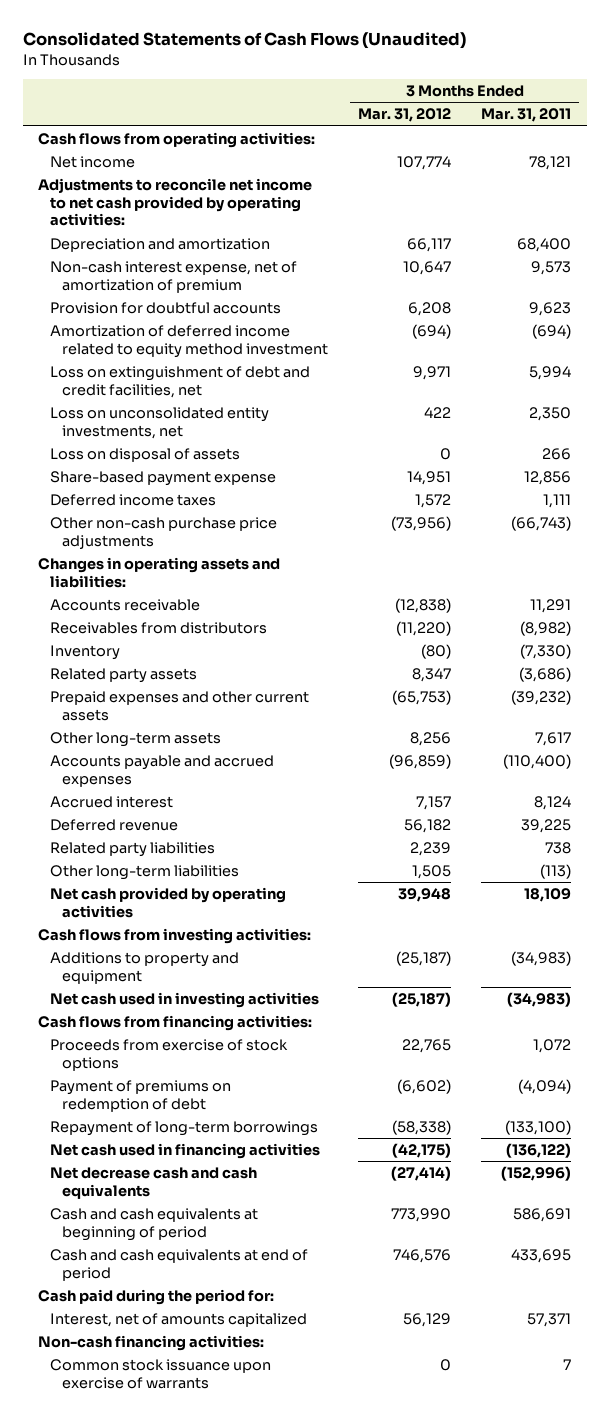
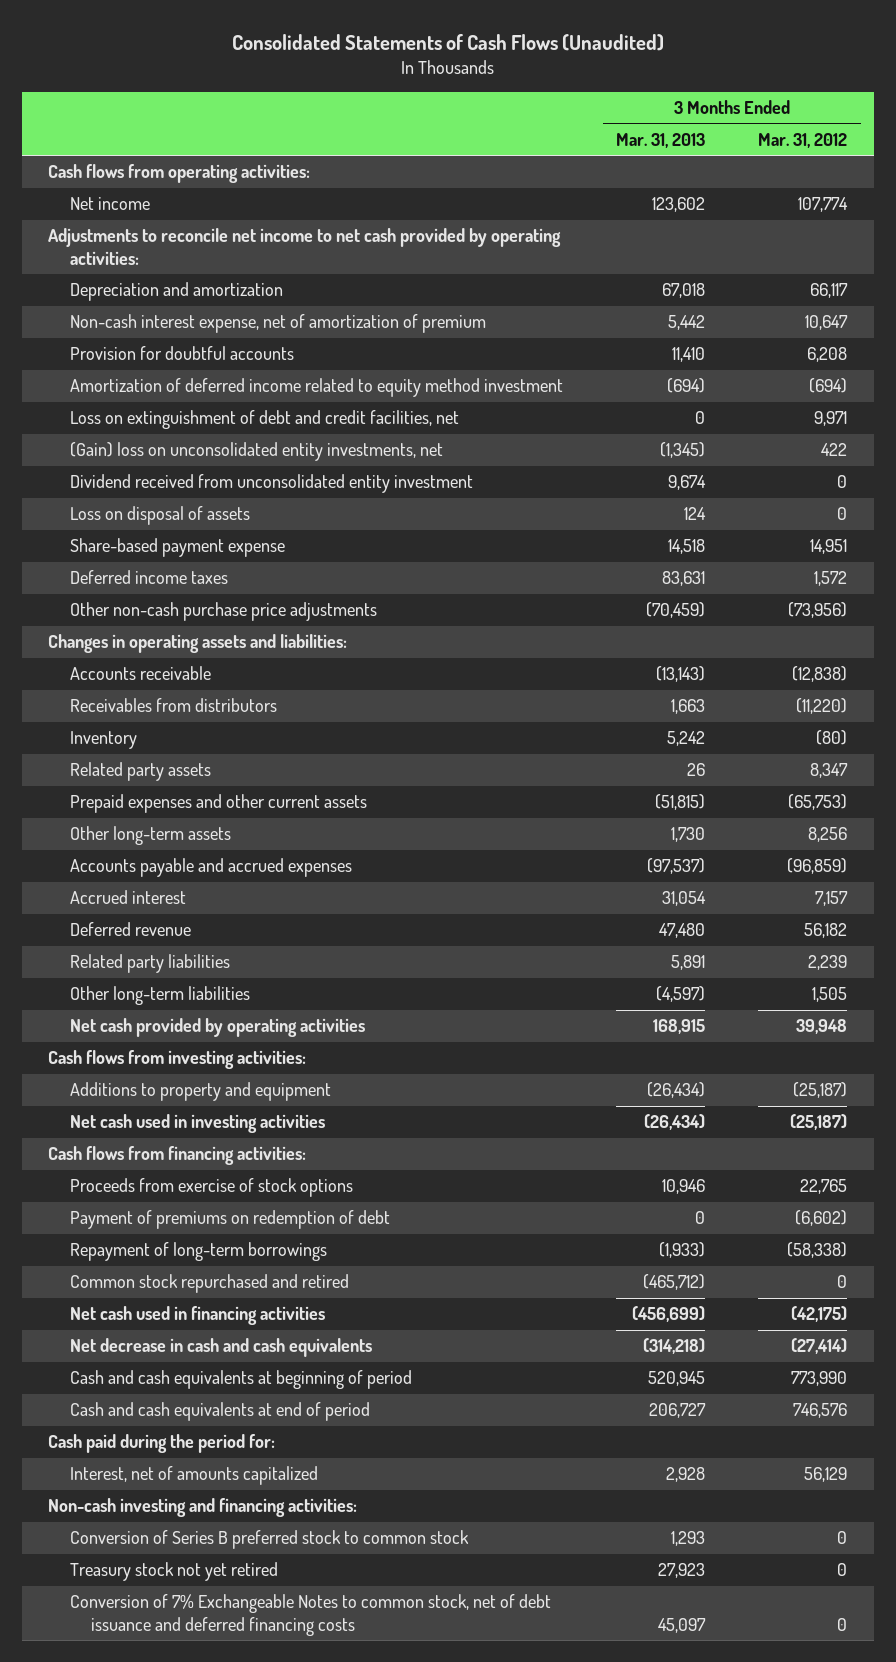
[481,108,572,123] Mar. 31, 2011 -> none
none -> [615,132,705,148] Mar. 31, 2013
[49,406,269,439] Loss on unconsolidated entity investments, net -> [69,442,443,462] (Gain) loss on unconsolidated entity investments, net
none -> [69,474,473,494] Dividend received from unconsolidated entity investment
none -> [69,1274,349,1294] Common stock repurchased and retired
[49,1166,257,1199] Net decrease cash and cash equivalents -> [69,1338,372,1358] Net decrease in cash and cash equivalents
[49,1358,271,1389] Common stock issuance upon exercise of warrants -> none
[38,1334,265,1351] Non-cash financing activities: -> [48,1498,358,1518] Non-cash investing and financing activities:
none -> [69,1530,469,1550] Conversion of Series B preferred stock to common stock
none -> [69,1562,278,1582] Treasury stock not yet retired
none -> [69,1594,551,1636] Conversion of 7% Exchangeable Notes to common stock, net of debt issuance and deferred financing costs

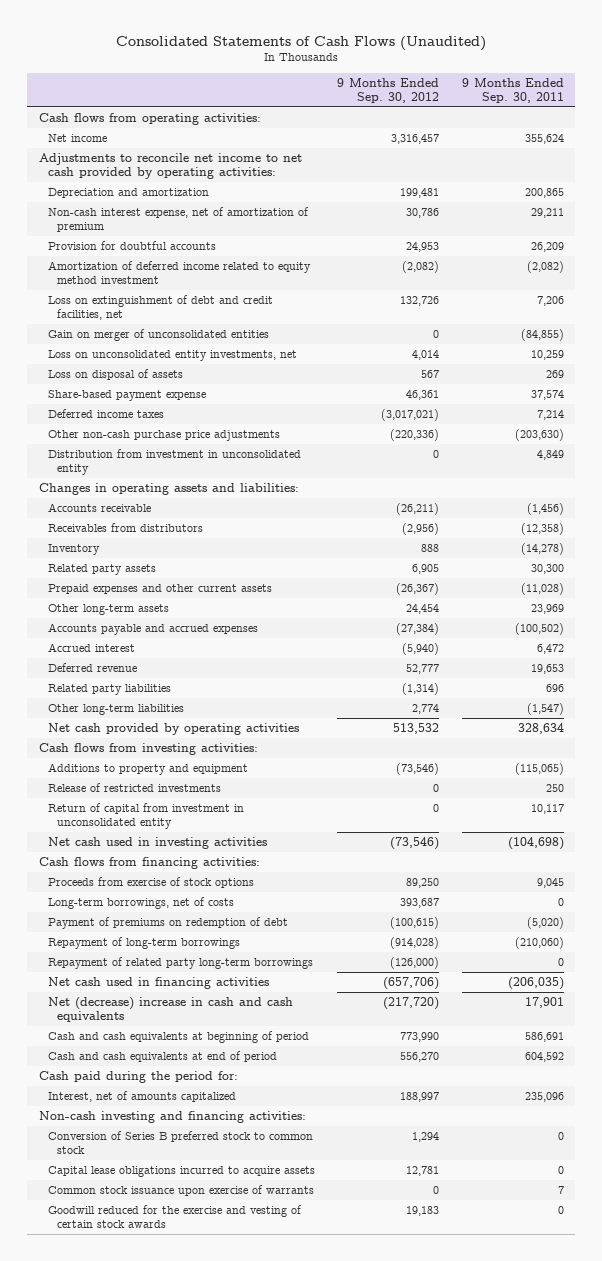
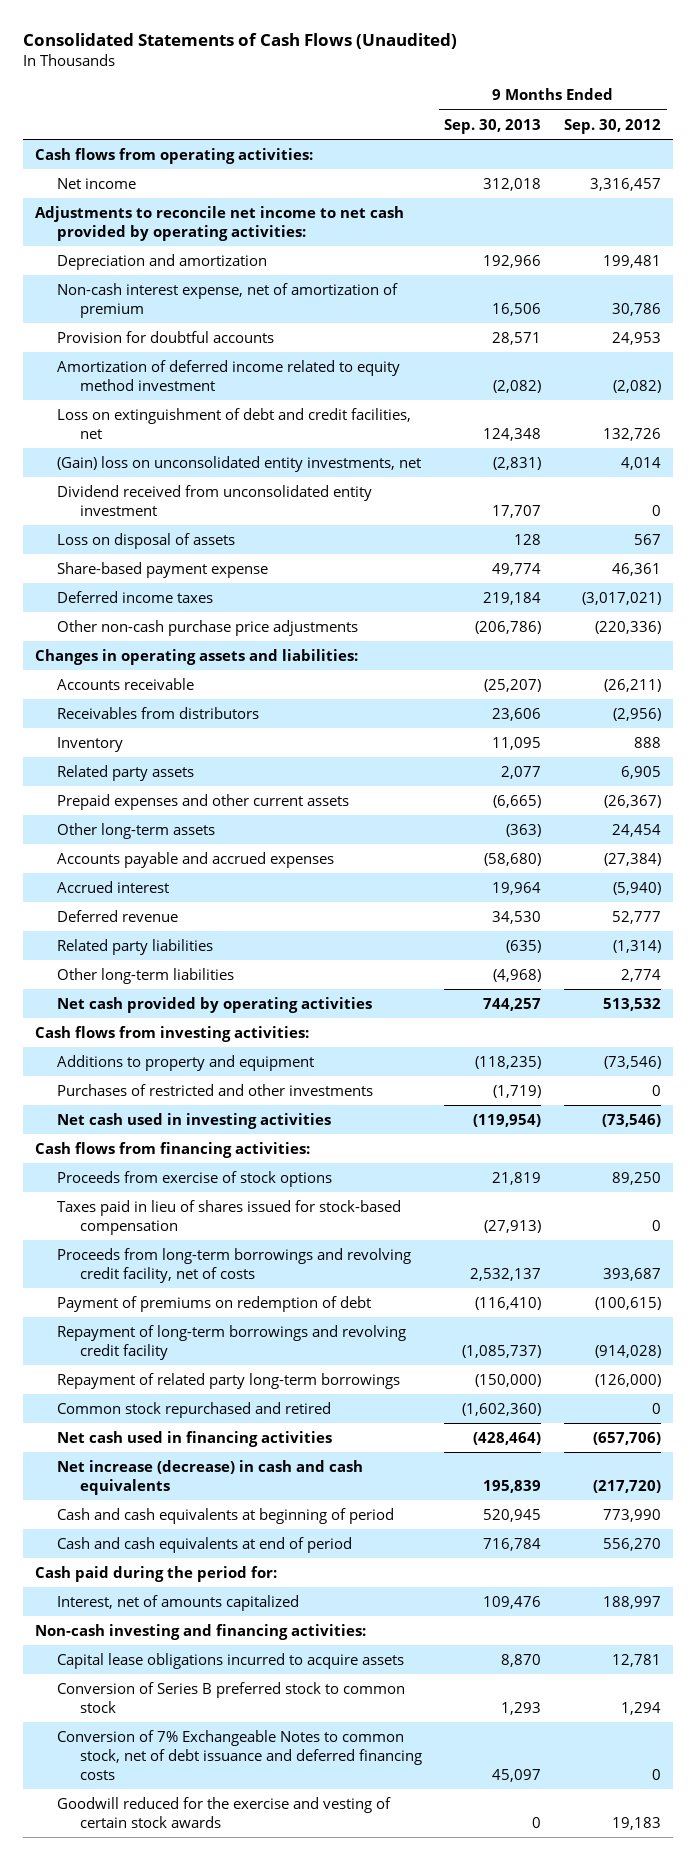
[461,77,564,103] 9 Months Ended Sep. 30, 2011 -> none
none -> [444,118,542,134] Sep. 30, 2013
[47,329,269,342] Gain on merger of unconsolidated entities -> none
[47,350,297,362] Loss on unconsolidated entity investments, net -> [57,455,422,472] (Gain) loss on unconsolidated entity investments, net
none -> [57,484,373,516] Dividend received from unconsolidated entity investment
[47,449,301,475] Distribution from investment in unconsolidated entity -> none
[47,783,221,793] Release of restricted investments -> none
[47,803,244,829] Return of capital from investment in unconsolidated entity -> none
none -> [57,1083,374,1096] Purchases of restricted and other investments
none -> [57,1199,402,1235] Taxes paid in lieu of shares issued for stock-based compensation
[47,897,234,910] Long-term borrowings, net of costs -> [57,1247,412,1283] Proceeds from long-term borrowings and revolving credit facility, net of costs
[47,937,240,950] Repayment of long-term borrowings -> [57,1324,407,1360] Repayment of long-term borrowings and revolving credit facility
none -> [57,1401,332,1418] Common stock repurchased and retired
[47,997,293,1022] Net (decrease) increase in cash and cash equivalents -> [57,1459,364,1495] Net increase (decrease) in cash and cash equivalents
[47,1185,314,1197] Common stock issuance upon exercise of warrants -> none
[47,1131,313,1154] Conversion of Series B preferred stock to common stock -> [57,1681,406,1713] Conversion of Series B preferred stock to common stock
none -> [57,1729,422,1780] Conversion of 7% Exchangeable Notes to common stock, net of debt issuance and deferred financing costs

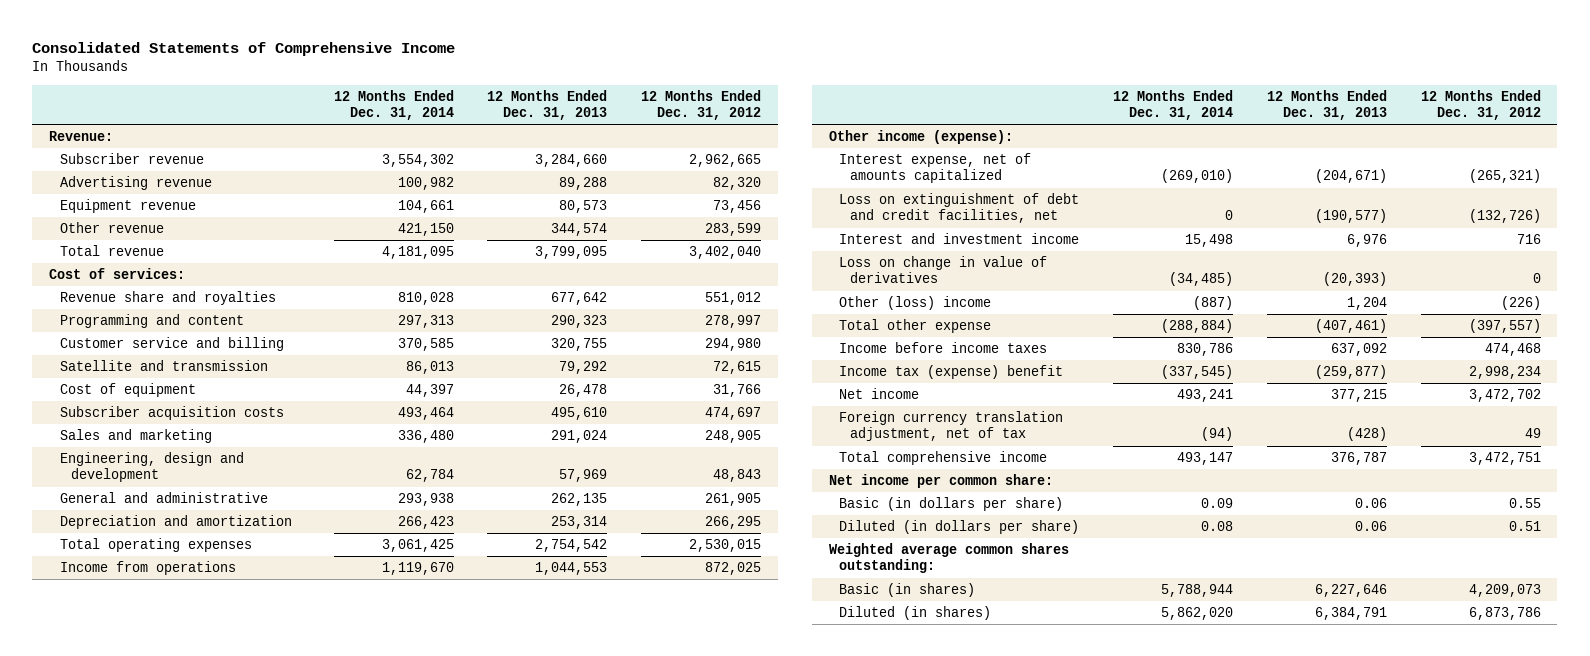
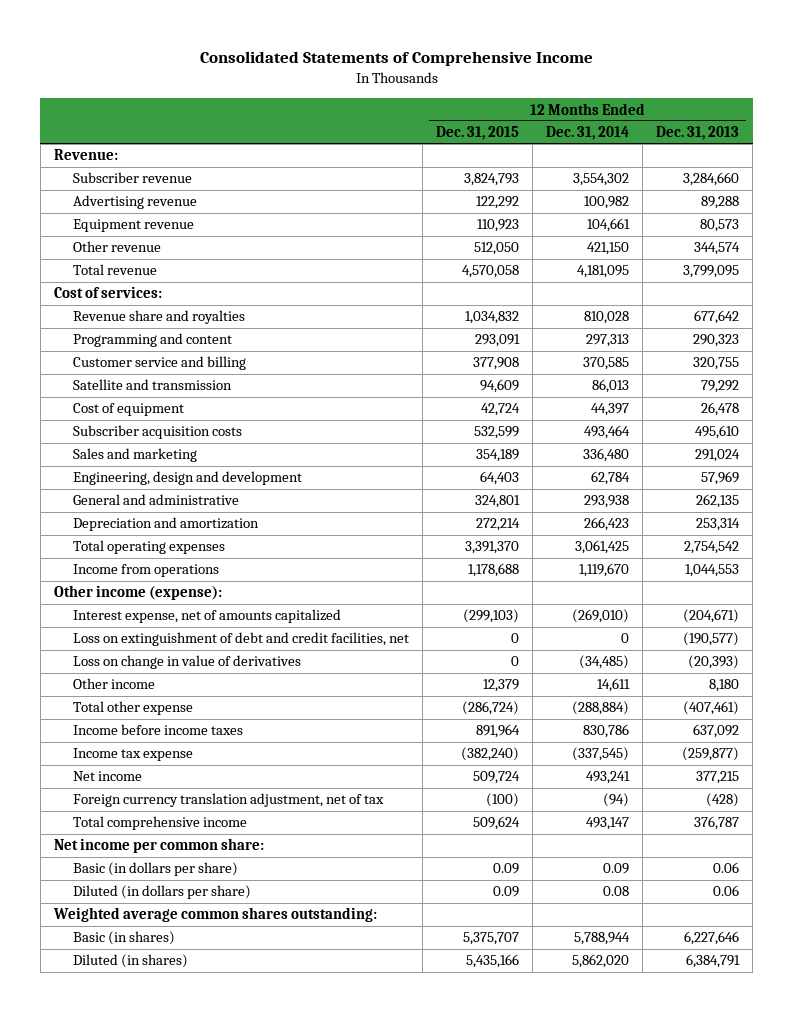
[641,89,762,120] 12 Months Ended Dec. 31, 2012 -> none
none -> [435,126,519,141] Dec. 31, 2015
[839,233,1080,245] Interest and investment income -> none
[839,296,992,311] Other (loss) income -> [72,678,155,690] Other income
[1193,296,1234,311] (887) -> [597,678,631,693] 14,611
[1346,297,1387,311] 1,204 -> [709,679,740,693] 8,180
[839,365,1064,380] Income tax (expense) benefit -> [72,748,193,762] Income tax expense

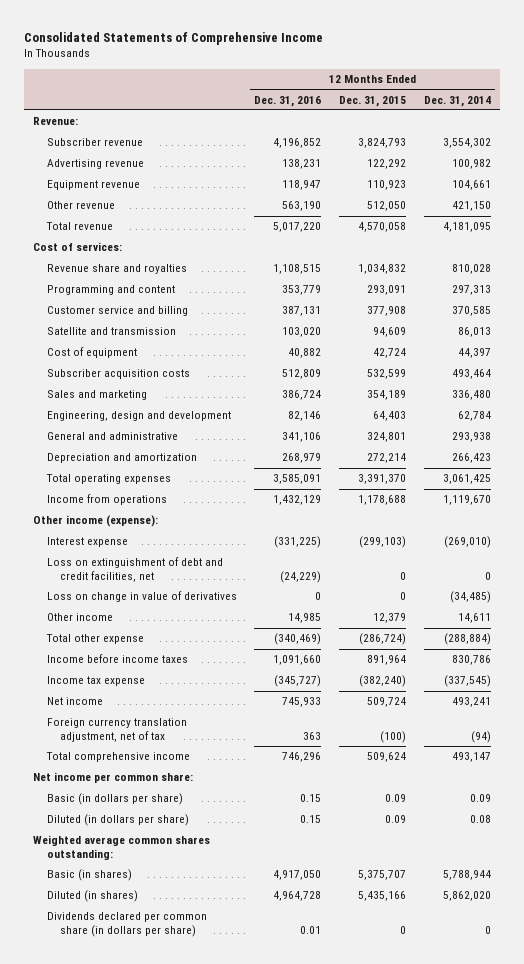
[656,126,740,141] Dec. 31, 2013 -> none
none -> [254,95,322,107] Dec. 31, 2016
[72,609,341,624] Interest expense, net of amounts capitalized -> [46,537,128,548] Interest expense
none -> [46,912,207,938] Dividends declared per common share (in dollars per share)

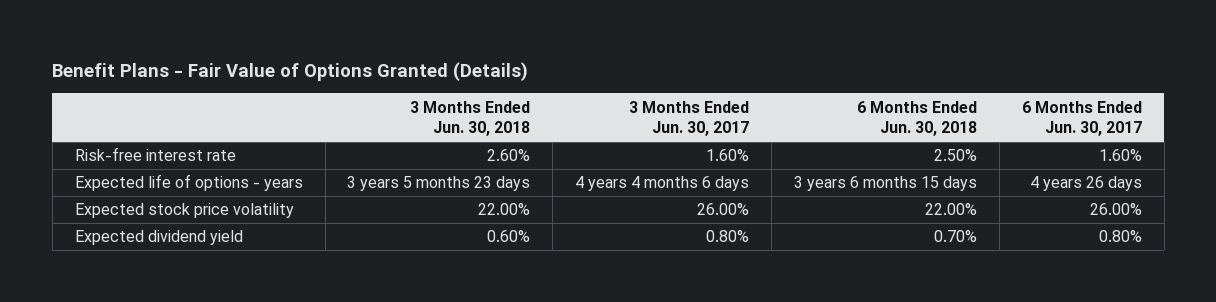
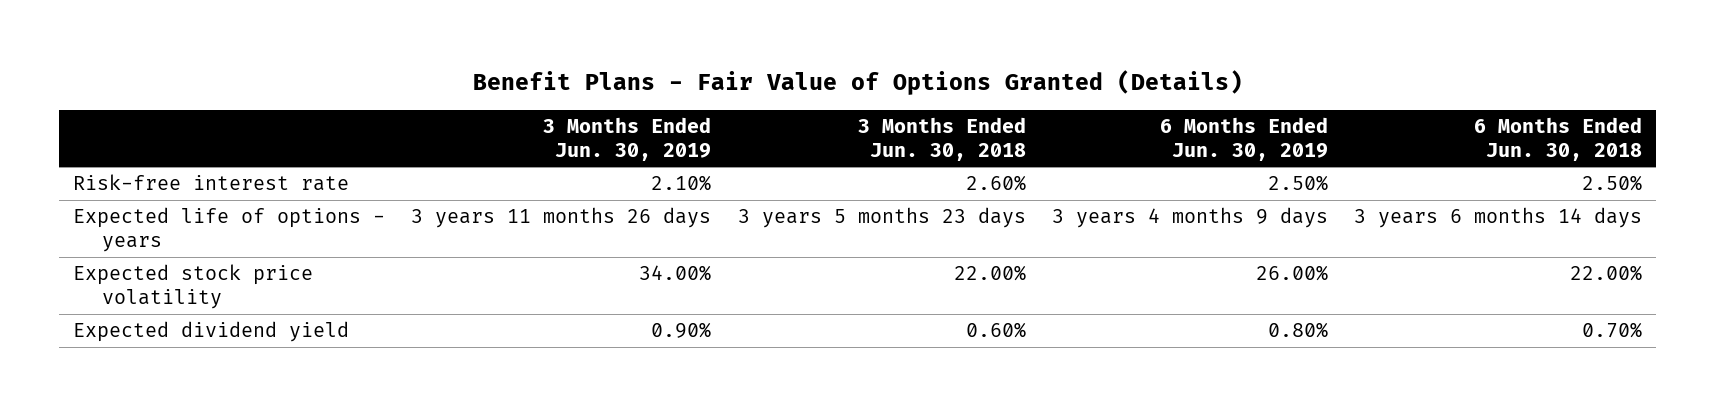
[629,100,750,137] 3 Months Ended Jun. 30, 2017 -> none
[1021,100,1142,137] 6 Months Ended Jun. 30, 2017 -> none
none -> [543,117,712,161] 3 Months Ended Jun. 30, 2019
none -> [1159,117,1328,161] 6 Months Ended Jun. 30, 2019
[794,176,978,192] 3 years 6 months 15 days -> [1354,207,1643,229] 3 years 6 months 14 days

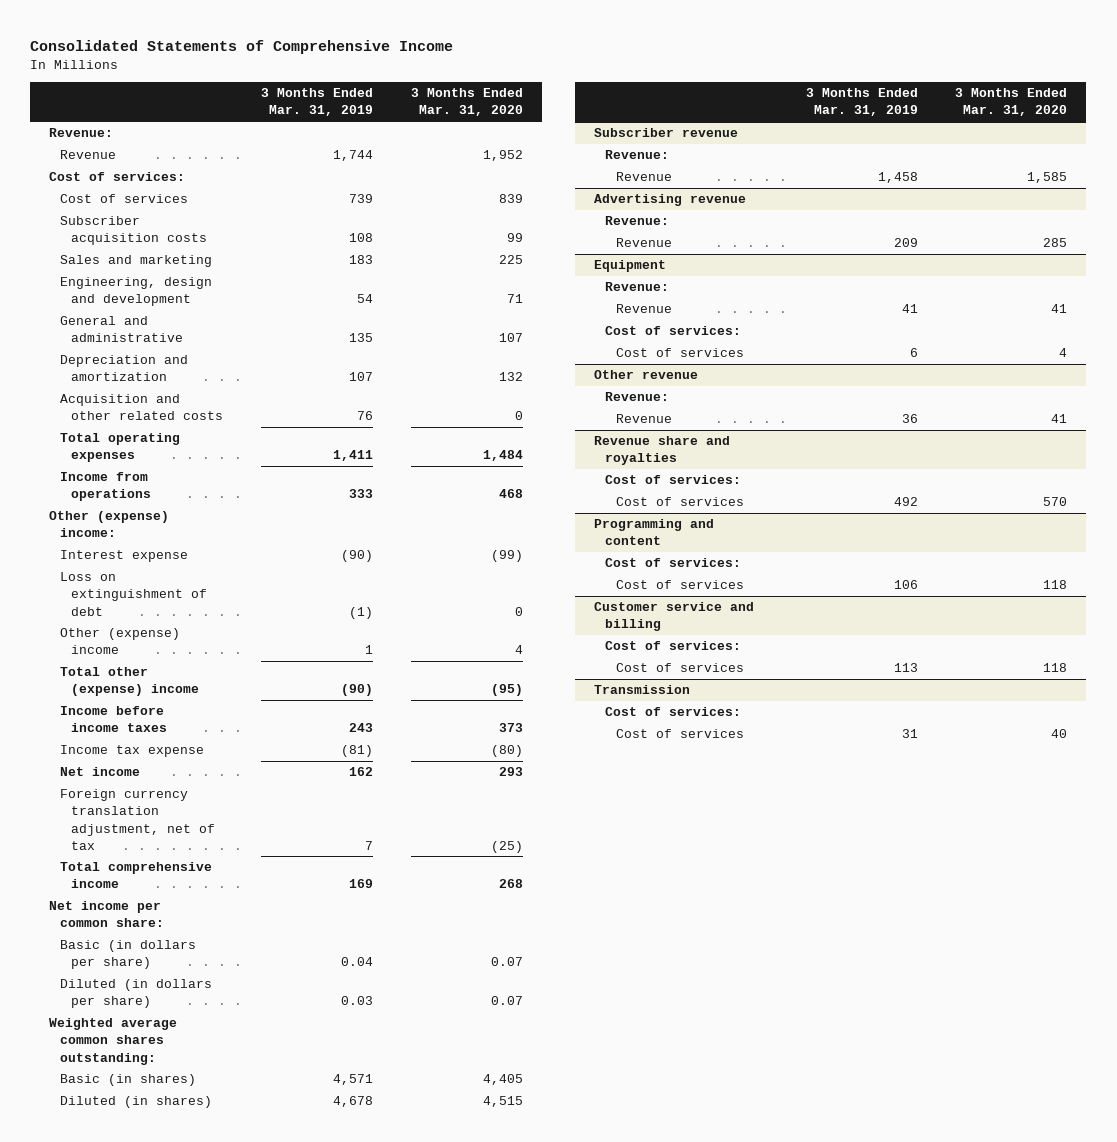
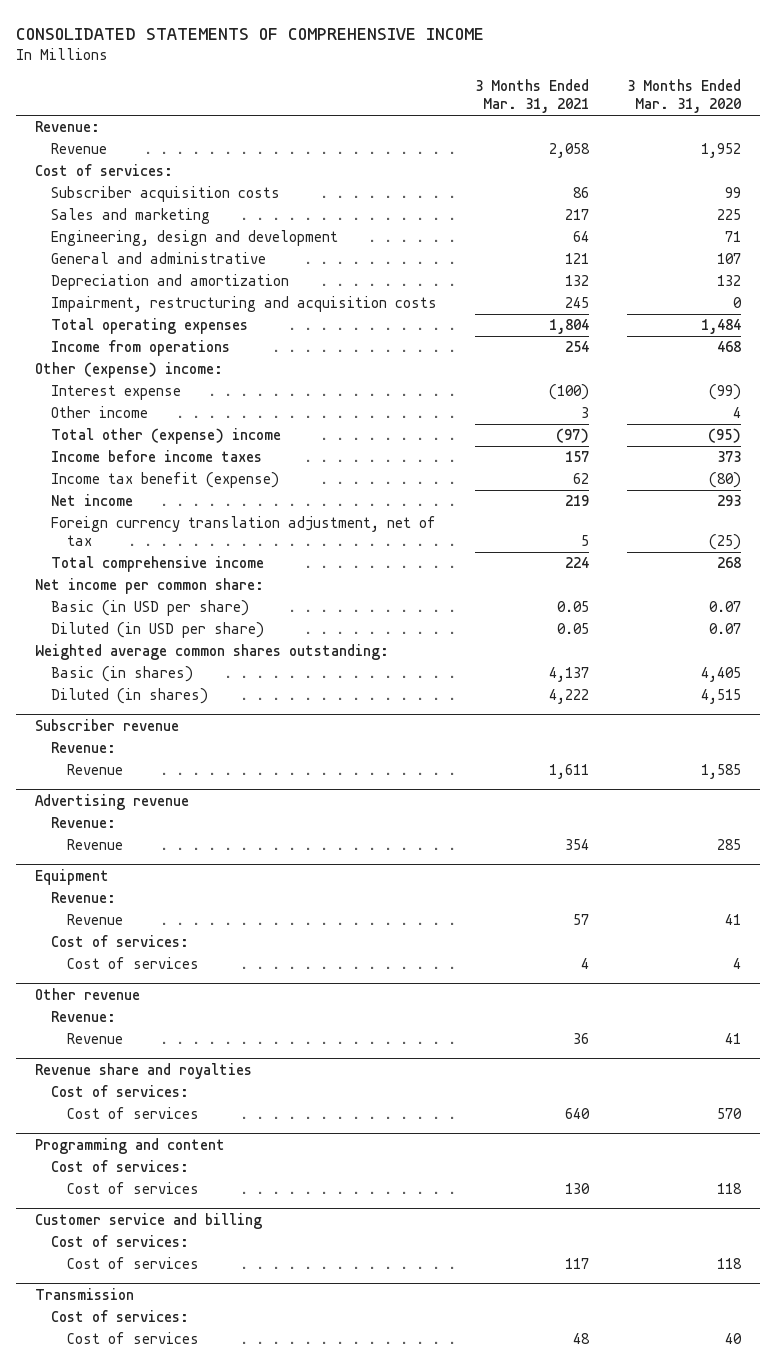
[30,39,454,54] Consolidated Statements of Comprehensive Income -> [16,27,485,40] CONSOLIDATED STATEMENTS OF COMPREHENSIVE INCOME
[261,88,374,117] 3 Months Ended Mar. 31, 2019 -> none
none -> [474,79,589,114] 3 Months Ended Mar. 31, 2021
[60,194,189,204] Cost of services -> none
[60,394,224,421] Acquisition and other related costs -> none
none -> [50,296,437,313] Impairment, restructuring and acquisition costs
[60,572,208,616] Loss on extinguishment of debt -> none
[60,628,181,655] Other (expense) income -> [50,406,148,419] Other income
[60,745,205,758] Income tax expense -> [50,472,279,489] Income tax benefit (expense)
[60,940,197,970] Basic (in dollars per share) -> [50,600,249,617] Basic (in USD per share)
[60,979,213,1009] Diluted (in dollars per share) -> [50,622,264,639] Diluted (in USD per share)

